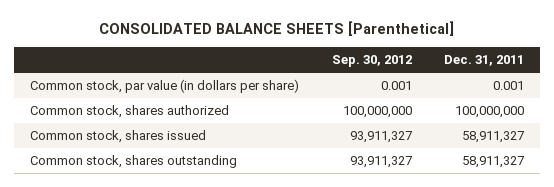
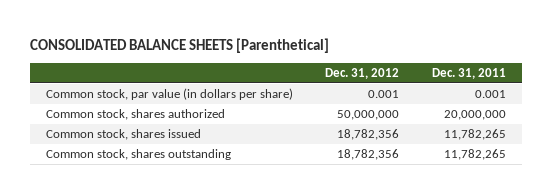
[331,55,412,68] Sep. 30, 2012 -> none
none -> [325,68,400,80] Dec. 31, 2012
[454,106,524,119] 100,000,000 -> [443,110,506,121] 20,000,000
[461,131,524,144] 58,911,327 -> [443,129,506,141] 11,782,265
[461,156,524,169] 58,911,327 -> [443,149,506,161] 11,782,265

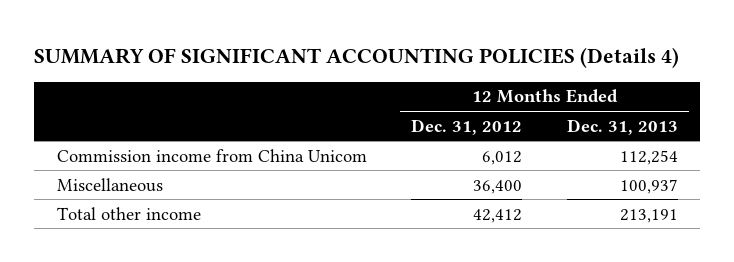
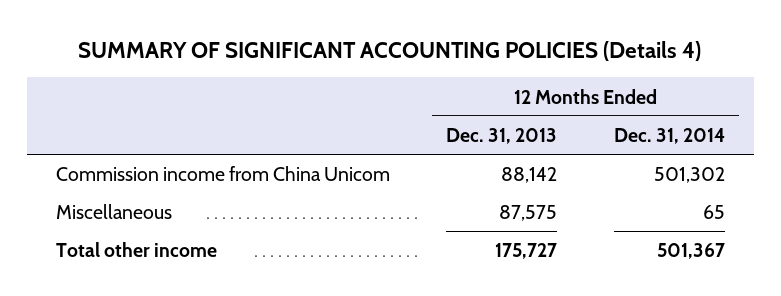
[411,118,523,135] Dec. 31, 2012 -> none
none -> [614,127,726,144] Dec. 31, 2014
[619,149,678,165] 112,254 -> [501,167,558,184] 88,142
[619,178,678,194] 100,937 -> [499,205,558,222] 87,575
[619,208,678,223] 213,191 -> [495,243,558,260] 175,727

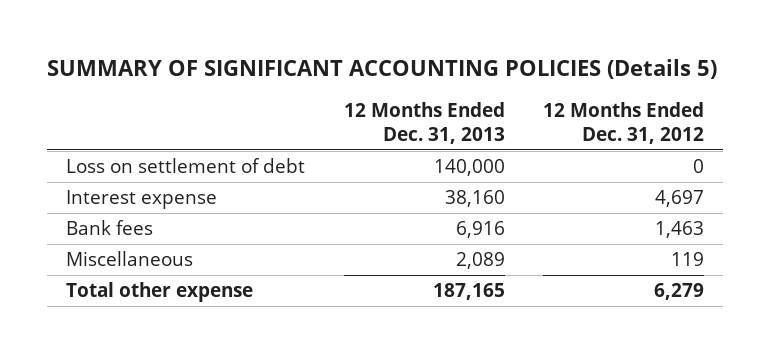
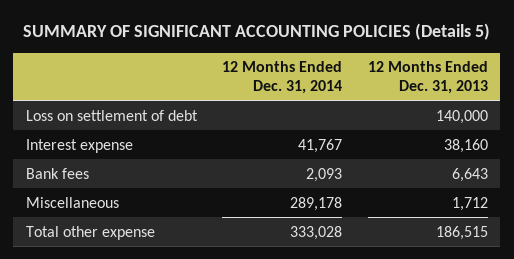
[543,102,705,145] 12 Months Ended Dec. 31, 2012 -> none
none -> [222,61,343,94] 12 Months Ended Dec. 31, 2014
[455,221,505,239] 6,916 -> [451,167,488,182] 6,643
[455,252,505,270] 2,089 -> [451,196,488,211] 1,712
[432,283,505,301] 187,165 -> [435,225,488,240] 186,515

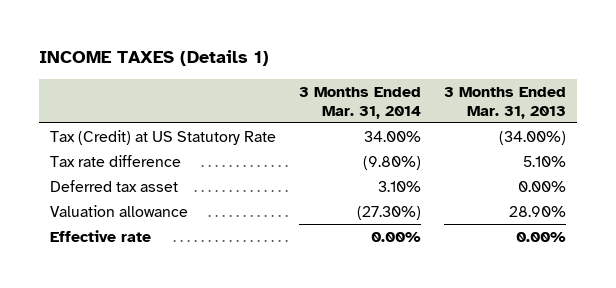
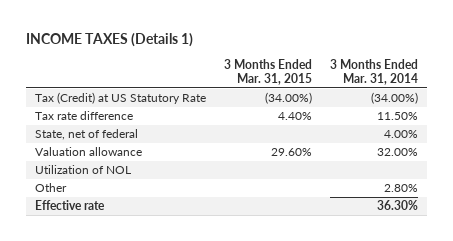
[443,86,566,119] 3 Months Ended Mar. 31, 2013 -> none
none -> [223,58,312,86] 3 Months Ended Mar. 31, 2015
[50,179,179,192] Deferred tax asset -> none
[364,130,422,142] 34.00% -> [370,91,418,104] (34.00%)
[363,155,422,170] (9.80%) -> [376,111,418,120] 11.50%
none -> [34,128,138,140] State, net of federal
[357,205,422,220] (27.30%) -> [376,147,418,156] 32.00%
none -> [34,164,131,174] Utilization of NOL
none -> [34,182,67,192] Other
[371,231,422,242] 0.00% -> [376,199,418,210] 36.30%

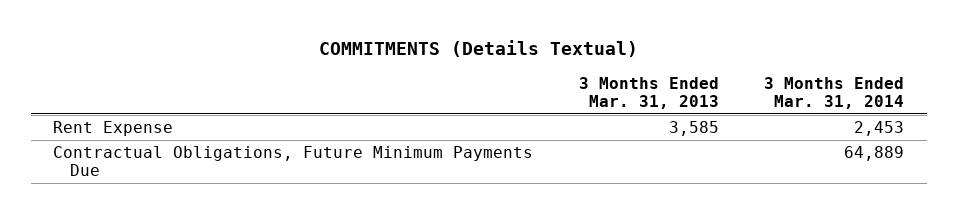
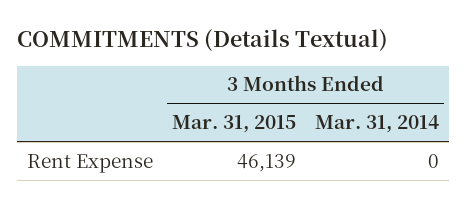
[578,76,719,110] 3 Months Ended Mar. 31, 2013 -> none
none -> [172,115,297,134] Mar. 31, 2015
[53,146,534,177] Contractual Obligations, Future Minimum Payments Due -> none
[854,121,905,137] 2,453 -> [428,153,440,168] 0

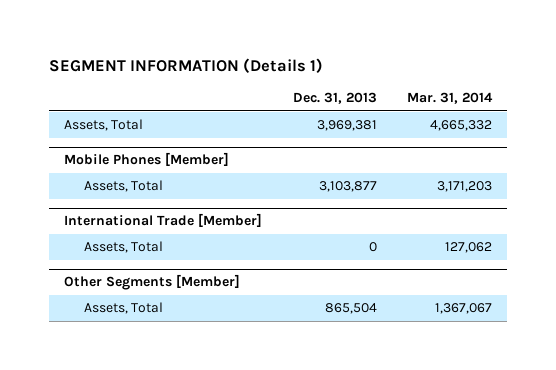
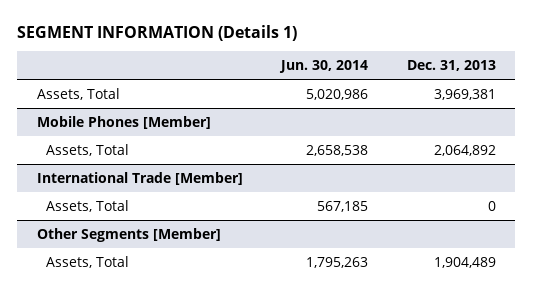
[407,92,494,105] Mar. 31, 2014 -> none
none -> [279,59,369,73] Jun. 30, 2014
[318,181,377,193] 3,103,877 -> [433,144,496,156] 2,064,892
[324,303,377,315] 865,504 -> [433,256,496,268] 1,904,489

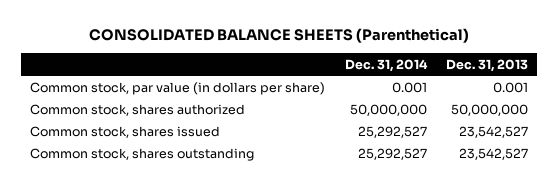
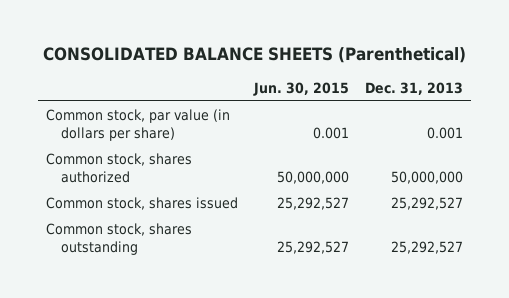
[344,58,428,72] Dec. 31, 2014 -> none
none -> [252,81,349,96] Jun. 30, 2015
[458,125,528,138] 23,542,527 -> [390,197,463,211] 25,292,527
[458,147,528,160] 23,542,527 -> [390,240,463,254] 25,292,527

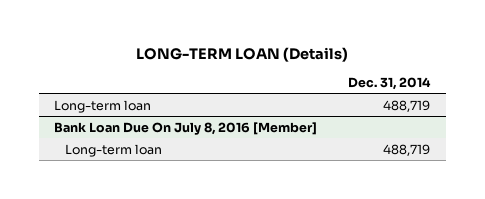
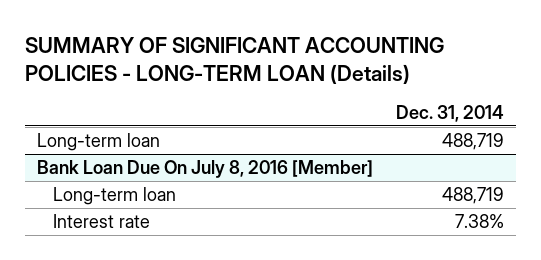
[136,46,349,62] LONG-TERM LOAN (Details) -> [24,36,444,85] SUMMARY OF SIGNIFICANT ACCOUNTING POLICIES - LONG-TERM LOAN (Details)
none -> [52,213,150,228] Interest rate

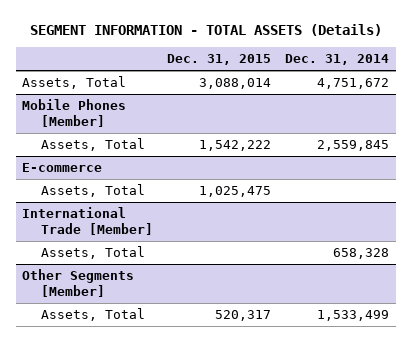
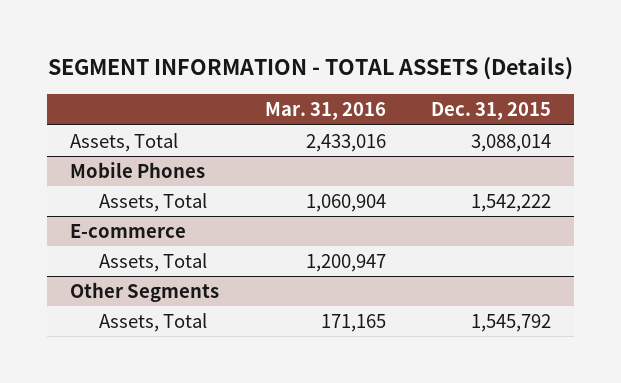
[284,54,389,66] Dec. 31, 2014 -> none
none -> [264,102,386,121] Mar. 31, 2016
[22,99,127,127] Mobile Phones [Member] -> [69,162,205,179] Mobile Phones
[41,184,146,198] Assets, Total -> none
[22,207,154,235] International Trade [Member] -> none
[22,269,135,297] Other Segments [Member] -> [69,282,219,303] Other Segments
[215,310,272,322] 520,317 -> [471,314,552,333] 1,545,792

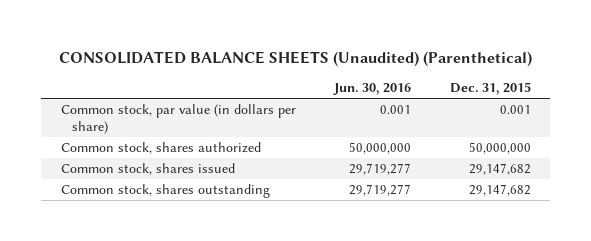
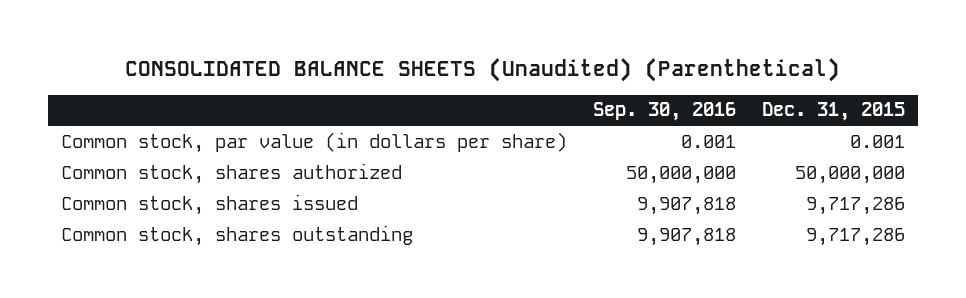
[333,83,412,96] Jun. 30, 2016 -> none
none -> [592,102,736,122] Sep. 30, 2016
[468,163,531,176] 29,147,682 -> [806,196,906,215] 9,717,286
[468,184,531,197] 29,147,682 -> [806,227,906,246] 9,717,286

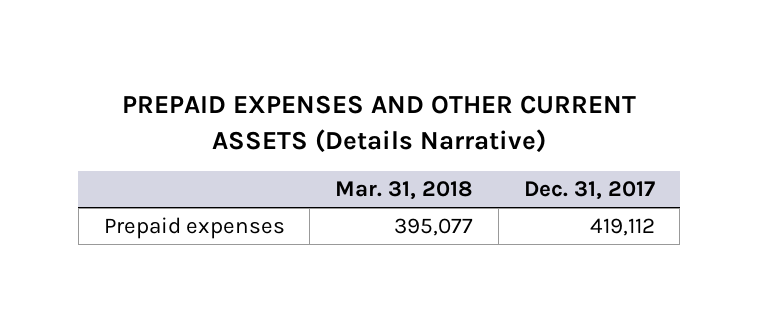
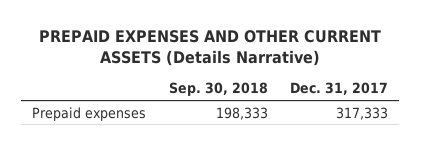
[335,181,474,201] Mar. 31, 2018 -> none
none -> [168,82,268,97] Sep. 30, 2018
[589,218,655,237] 419,112 -> [336,106,389,120] 317,333

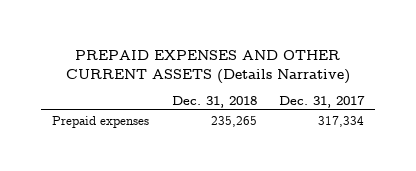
[168,82,268,97] Sep. 30, 2018 -> none
none -> [171,95,257,108] Dec. 31, 2018
[336,106,389,120] 317,333 -> [318,115,365,127] 317,334

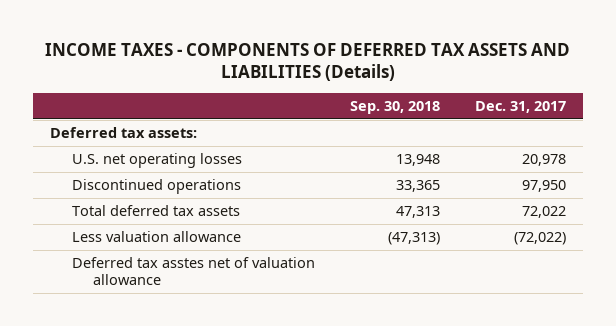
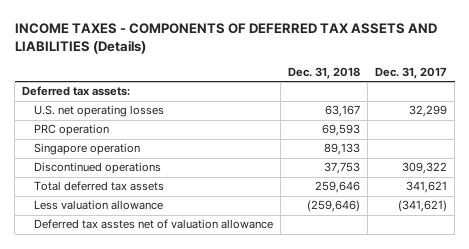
[349,101,440,115] Sep. 30, 2018 -> none
none -> [288,66,361,79] Dec. 31, 2018
[521,154,566,167] 20,978 -> [409,105,448,118] 32,299
none -> [34,124,110,137] PRC operation
none -> [34,143,141,156] Singapore operation
[521,180,566,193] 97,950 -> [402,162,448,175] 309,322
[521,206,566,219] 72,022 -> [406,181,448,194] 341,621
[513,232,566,246] (72,022) -> [398,200,448,213] (341,621)

